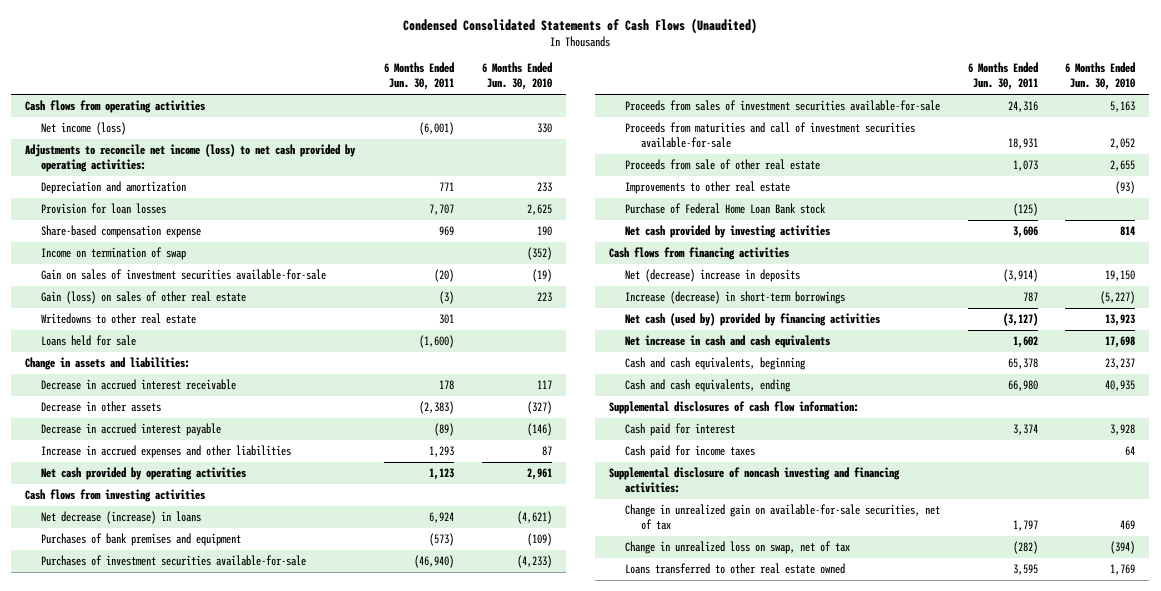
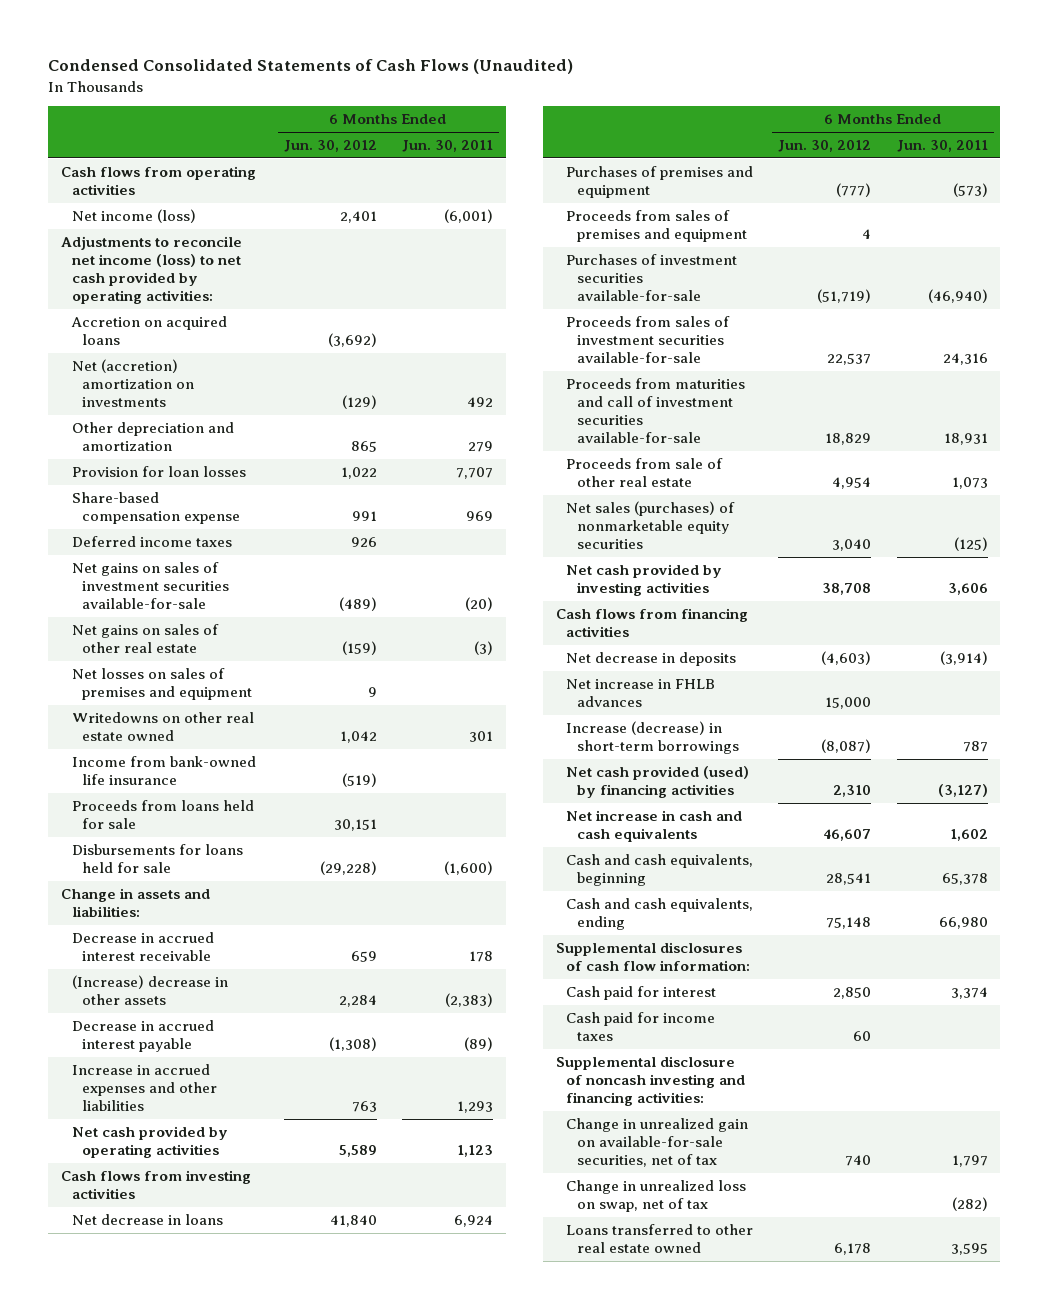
[481,62,552,91] 6 Months Ended Jun. 30, 2010 -> none
none -> [283,140,377,153] Jun. 30, 2012
none -> [70,315,227,346] Accretion on acquired loans
none -> [71,358,195,408] Net (accretion) amortization on investments
[41,181,187,195] Depreciation and amortization -> [71,421,234,452] Other depreciation and amortization
[439,182,455,192] 771 -> [468,441,494,453] 279
[41,247,187,261] Income on termination of swap -> none
none -> [71,535,232,547] Deferred income taxes
[41,269,327,281] Gain on sales of investment securities available-for-sale -> [71,561,230,610] Net gains on sales of investment securities available-for-sale
[41,291,247,305] Gain (loss) on sales of other real estate -> [71,623,219,654] Net gains on sales of other real estate
none -> [71,667,253,701] Net losses on sales of premises and equipment
[41,313,197,325] Writedowns to other real estate -> [71,711,254,742] Writedowns on other real estate owned
none -> [71,755,256,786] Income from bank-owned life insurance
none -> [71,799,254,830] Proceeds from loans held for sale
[41,335,137,347] Loans held for sale -> [71,843,243,874] Disbursements for loans held for sale
[41,401,162,413] Decrease in other assets -> [71,974,228,1006] (Increase) decrease in other assets
[41,511,202,525] Net decrease (increase) in loans -> [71,1213,223,1225] Net decrease in loans
[41,533,242,547] Purchases of bank premises and equipment -> [566,165,754,199] Purchases of premises and equipment
none -> [566,209,747,243] Proceeds from sales of premises and equipment
[624,181,790,195] Improvements to other real estate -> none
[624,203,826,215] Purchase of Federal Home Loan Bank stock -> [566,500,736,550] Net sales (purchases) of nonmarketable equity securities
[624,269,800,283] Net (decrease) increase in deposits -> [566,651,737,666] Net decrease in deposits
none -> [566,678,716,708] Net increase in FHLB advances
[624,313,880,327] Net cash (used by) provided by financing activities -> [566,765,750,799] Net cash provided (used) by financing activities

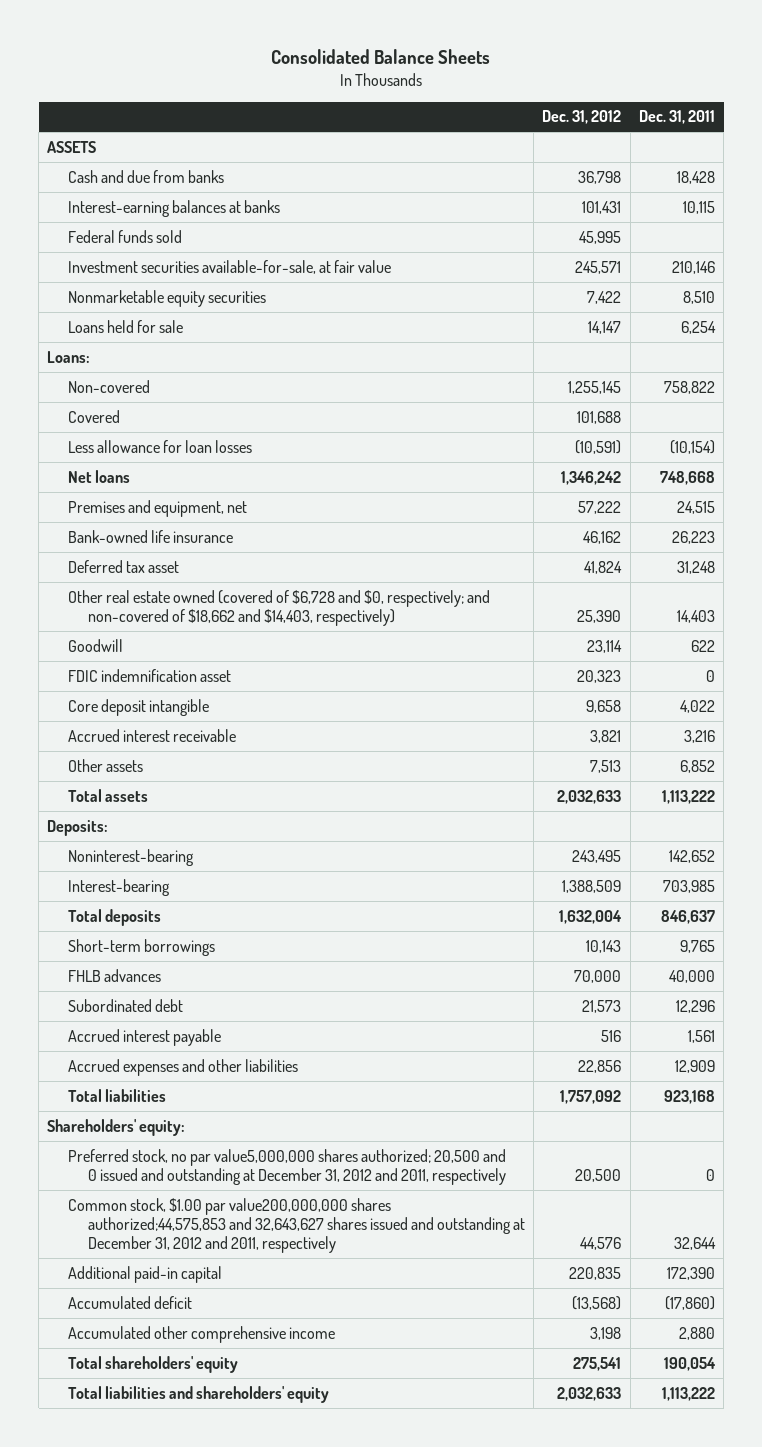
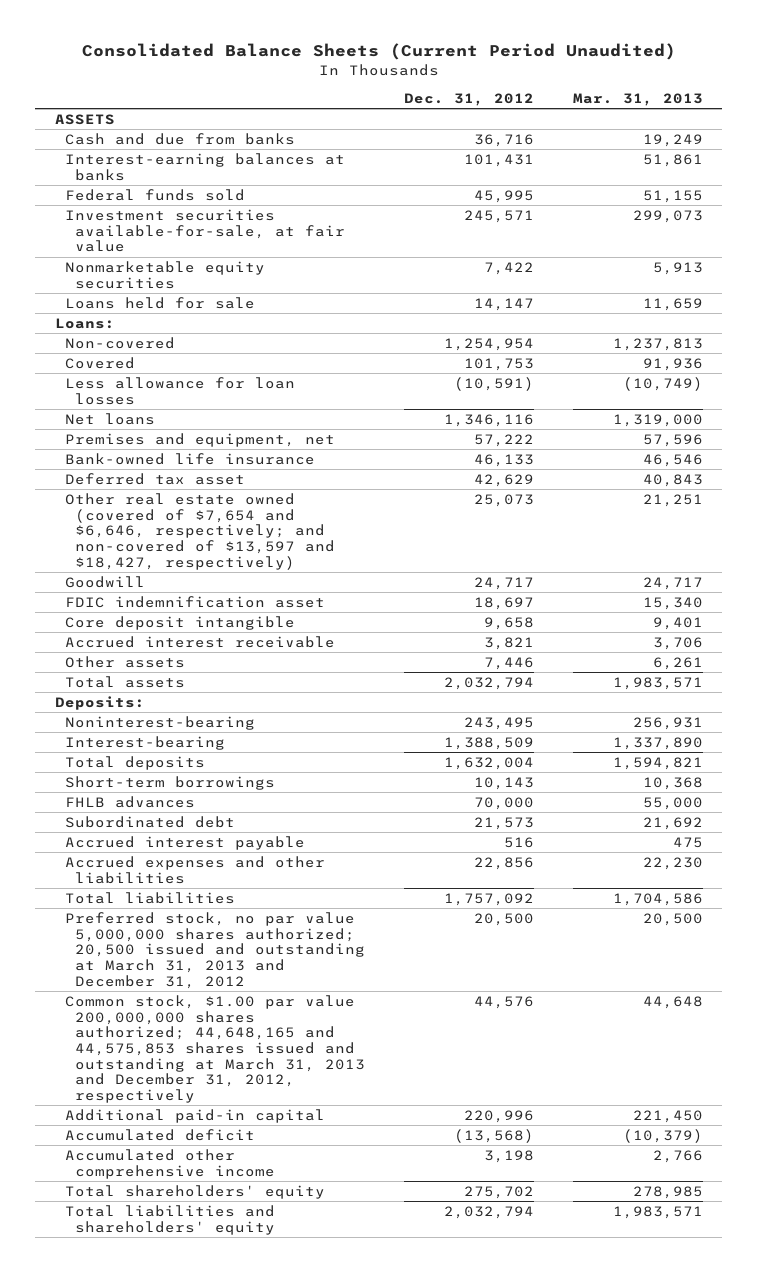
[271,48,491,64] Consolidated Balance Sheets -> [81,43,676,61] Consolidated Balance Sheets (Current Period Unaudited)
[638,110,715,125] Dec. 31, 2011 -> none
none -> [572,93,703,107] Mar. 31, 2013
[578,170,622,184] 36,798 -> [474,133,535,147] 36,716
[568,380,622,394] 1,255,145 -> [444,337,535,351] 1,254,954
[577,410,622,424] 101,688 -> [464,357,535,371] 101,753
[561,470,622,485] 1,346,242 -> [444,413,535,427] 1,346,116
[583,530,622,544] 46,162 -> [474,453,535,467] 46,133
[584,560,623,574] 41,824 -> [474,473,535,487] 42,629
[67,589,490,626] Other real estate owned (covered of $6,728 and $0, respectively; and non-covered of $18,662 and $14,403, respectively) -> [64,492,336,570] Other real estate owned (covered of $7,654 and $6,646, respectively; and non-covered of $13,597 and $18,427, respectively)
[577,609,622,623] 25,390 -> [474,493,535,507] 25,073
[587,639,623,653] 23,114 -> [474,576,535,590] 24,717
[577,669,622,683] 20,323 -> [474,596,535,610] 18,697
[590,759,622,773] 7,513 -> [484,656,535,670] 7,446
[557,789,622,804] 2,032,633 -> [444,676,535,690] 2,032,794
[47,1118,186,1136] Shareholders' equity: -> none
[67,1148,506,1185] Preferred stock, no par value5,000,000 shares authorized; 20,500 and 0 issued and outstanding at December 31, 2012 and 2011, respectively -> [64,911,366,989] Preferred stock, no par value 5,000,000 shares authorized; 20,500 issued and outstanding at March 31, 2013 and December 31, 2012
[67,1197,525,1253] Common stock, $1.00 par value200,000,000 shares authorized;44,575,853 and 32,643,627 shares issued and outstanding at December 31, 2012 and 2011, respectively -> [64,994,366,1104] Common stock, $1.00 par value 200,000,000 shares authorized; 44,648,165 and 44,575,853 shares issued and outstanding at March 31, 2013 and December 31, 2012, respectively
[569,1266,622,1280] 220,835 -> [464,1109,535,1123] 220,996
[573,1356,622,1371] 275,541 -> [464,1185,535,1199] 275,702
[557,1386,622,1401] 2,032,633 -> [444,1205,535,1219] 2,032,794

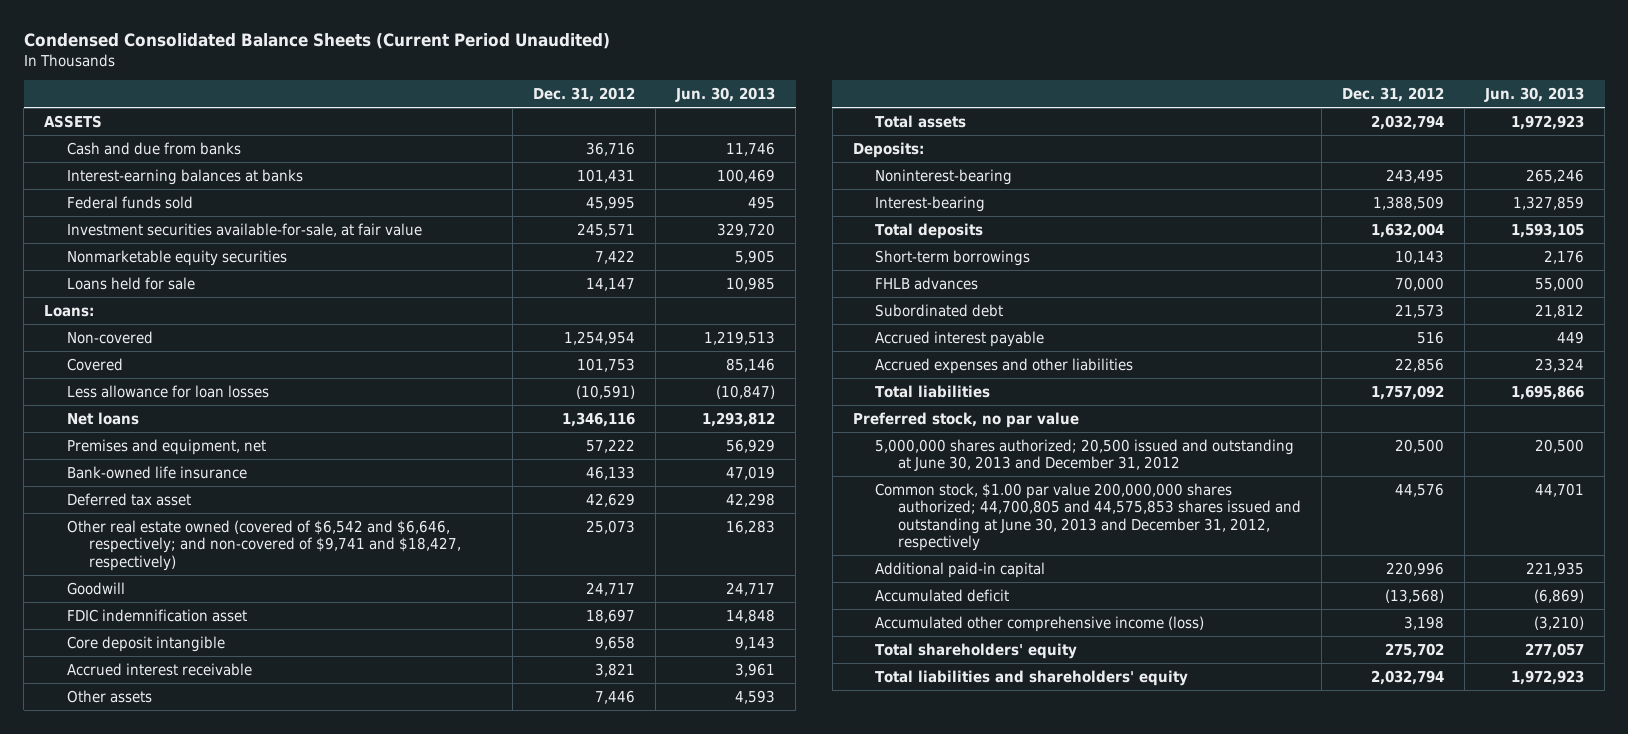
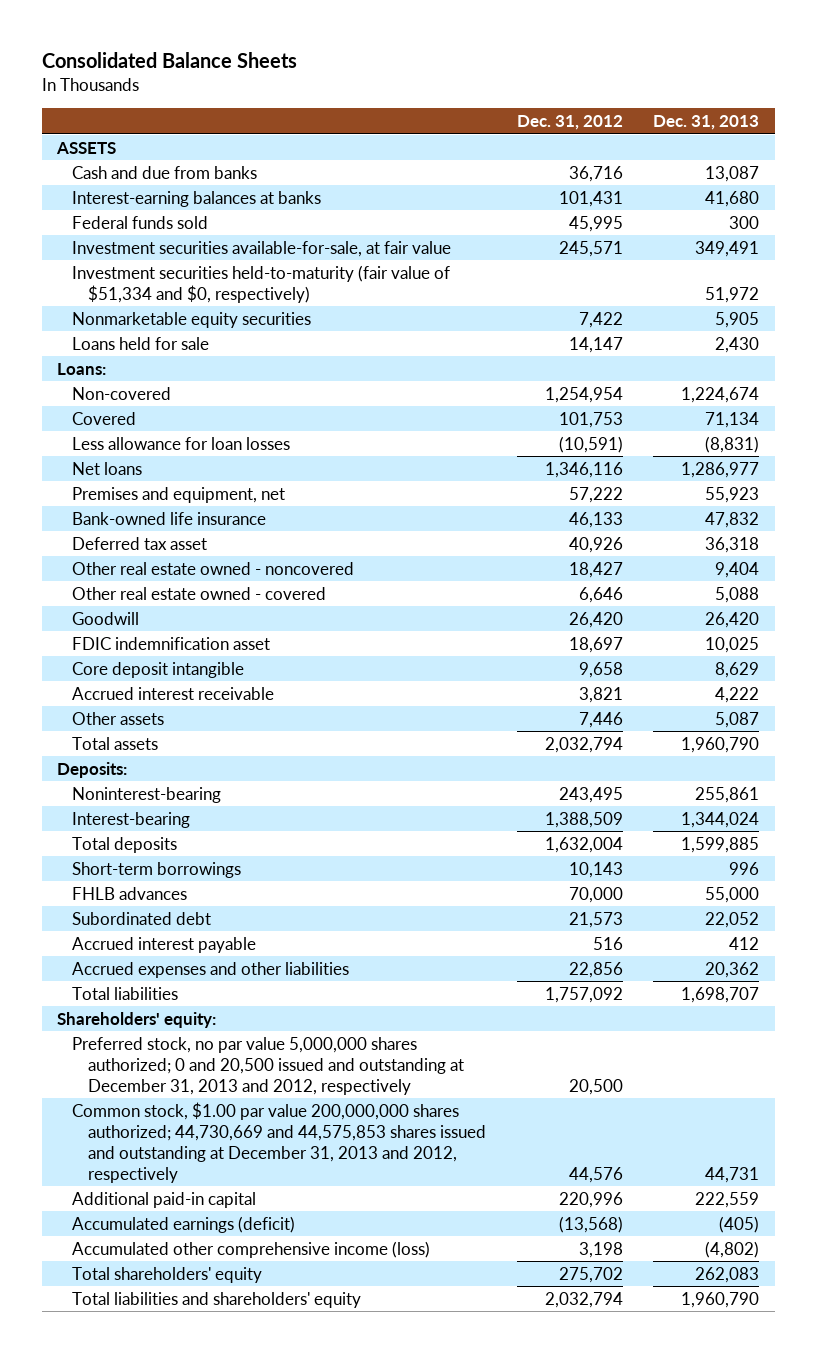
[23,33,610,50] Condensed Consolidated Balance Sheets (Current Period Unaudited) -> [41,52,297,69] Consolidated Balance Sheets
[675,87,776,103] Jun. 30, 2013 -> none
none -> [653,115,760,131] Dec. 31, 2013
none -> [72,264,451,303] Investment securities held-to-maturity (fair value of $51,334 and $0, respectively)
[66,519,462,571] Other real estate owned (covered of $6,542 and $6,646, respectively; and non-covered of $9,741 and $18,427, respectively) -> none
[586,492,636,507] 42,629 -> [568,536,623,553] 40,926
none -> [72,561,355,575] Other real estate owned - noncovered
none -> [72,586,327,600] Other real estate owned - covered
[586,581,636,596] 24,717 -> [568,611,623,628] 26,420
[852,411,1079,428] Preferred stock, no par value -> none
none -> [57,1011,217,1028] Shareholders' equity:
[875,438,1295,472] 5,000,000 shares authorized; 20,500 issued and outstanding at June 30, 2013 and December 31, 2012 -> [72,1036,464,1095] Preferred stock, no par value 5,000,000 shares authorized; 0 and 20,500 issued and outstanding at December 31, 2013 and 2012, respectively
[875,482,1301,551] Common stock, $1.00 par value 200,000,000 shares authorized; 44,700,805 and 44,575,853 shares issued and outstanding at June 30, 2013 and December 31, 2012, respectively -> [72,1101,486,1183] Common stock, $1.00 par value 200,000,000 shares authorized; 44,730,669 and 44,575,853 shares issued and outstanding at December 31, 2013 and 2012, respectively
[875,588,1010,602] Accumulated deficit -> [72,1215,296,1233] Accumulated earnings (deficit)

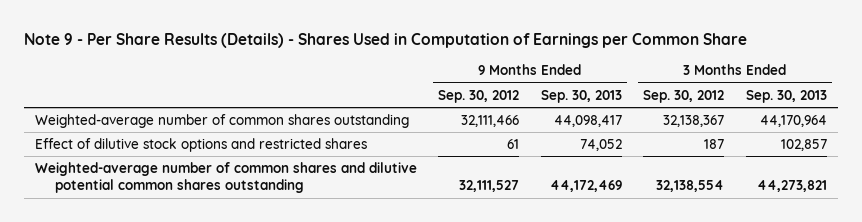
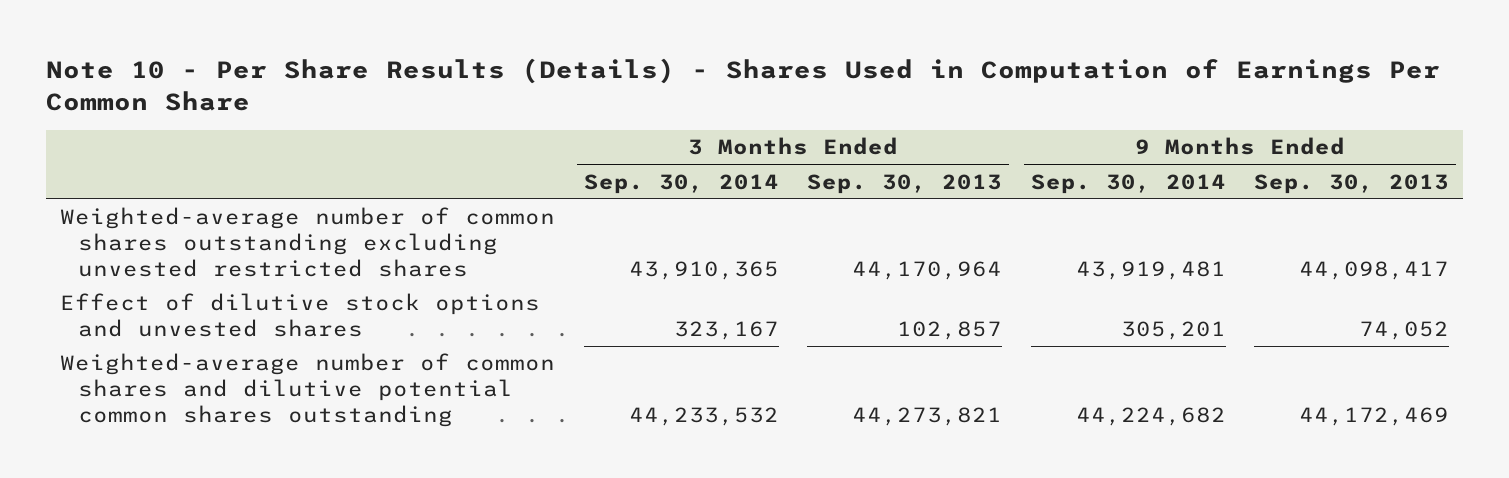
[23,32,747,48] Note 9 - Per Share Results (Details) - Shares Used in Computation of Earnings per Common Share -> [46,57,1441,111] Note 10 - Per Share Results (Details) - Shares Used in Computation of Earnings Per Common Share
[438,89,520,103] Sep. 30, 2012 -> none
[643,89,725,103] Sep. 30, 2012 -> none
none -> [583,173,779,194] Sep. 30, 2014
none -> [1030,173,1226,194] Sep. 30, 2014
[34,114,409,129] Weighted-average number of common shares outstanding -> [60,207,556,277] Weighted-average number of common shares outstanding excluding unvested restricted shares
[34,138,367,153] Effect of dilutive stock options and restricted shares -> [60,293,541,337] Effect of dilutive stock options and unvested shares

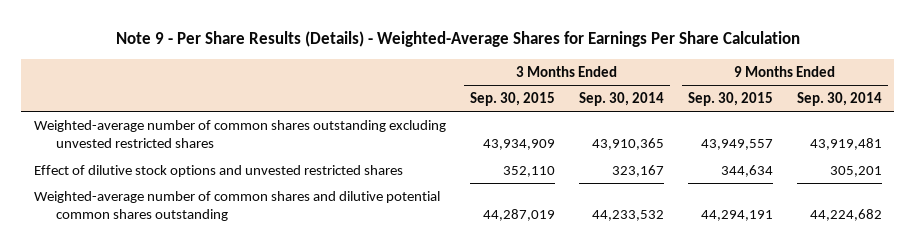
[46,57,1441,111] Note 10 - Per Share Results (Details) - Shares Used in Computation of Earnings Per Common Share -> [115,31,800,48] Note 9 - Per Share Results (Details) - Weighted-Average Shares for Earnings Per Share Calculation
[807,173,1003,194] Sep. 30, 2013 -> none
[1253,173,1449,194] Sep. 30, 2013 -> none
none -> [469,91,555,106] Sep. 30, 2015
none -> [688,91,774,106] Sep. 30, 2015
[60,293,541,337] Effect of dilutive stock options and unvested shares -> [33,164,403,177] Effect of dilutive stock options and unvested restricted shares

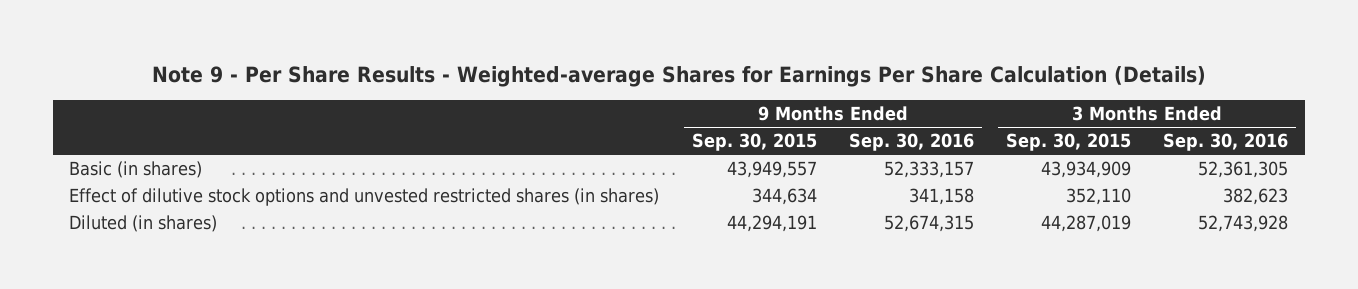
[115,31,800,48] Note 9 - Per Share Results (Details) - Weighted-Average Shares for Earnings Per Share Calculation -> [151,65,1206,87] Note 9 - Per Share Results - Weighted-average Shares for Earnings Per Share Calculation (Details)
[578,91,664,106] Sep. 30, 2014 -> none
[797,91,883,106] Sep. 30, 2014 -> none
none -> [848,133,974,152] Sep. 30, 2016
none -> [1163,133,1289,152] Sep. 30, 2016
[33,119,446,149] Weighted-average number of common shares outstanding excluding unvested restricted shares -> [69,161,203,179] Basic (in shares)
[33,164,403,177] Effect of dilutive stock options and unvested restricted shares -> [69,188,660,207] Effect of dilutive stock options and unvested restricted shares (in shares)
[33,190,440,222] Weighted-average number of common shares and dilutive potential common shares outstanding -> [69,215,218,233] Diluted (in shares)

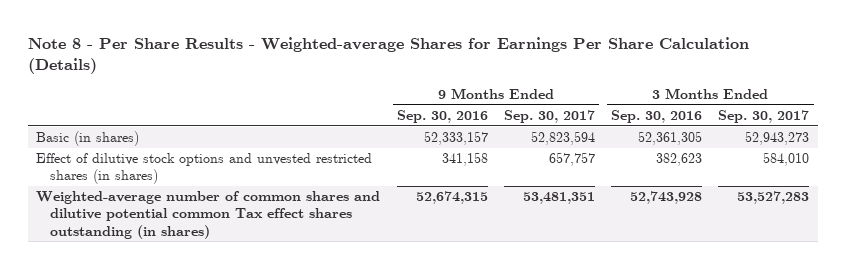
[151,65,1206,87] Note 9 - Per Share Results - Weighted-average Shares for Earnings Per Share Calculation (Details) -> [28,37,750,75] Note 8 - Per Share Results - Weighted-average Shares for Earnings Per Share Calculation (Details)
[691,133,817,152] Sep. 30, 2015 -> none
[1006,133,1132,152] Sep. 30, 2015 -> none
none -> [503,109,595,123] Sep. 30, 2017
none -> [718,109,810,123] Sep. 30, 2017
[69,215,218,233] Diluted (in shares) -> [36,191,381,239] Weighted-average number of common shares and dilutive potential common Tax effect shares outstanding (in shares)

